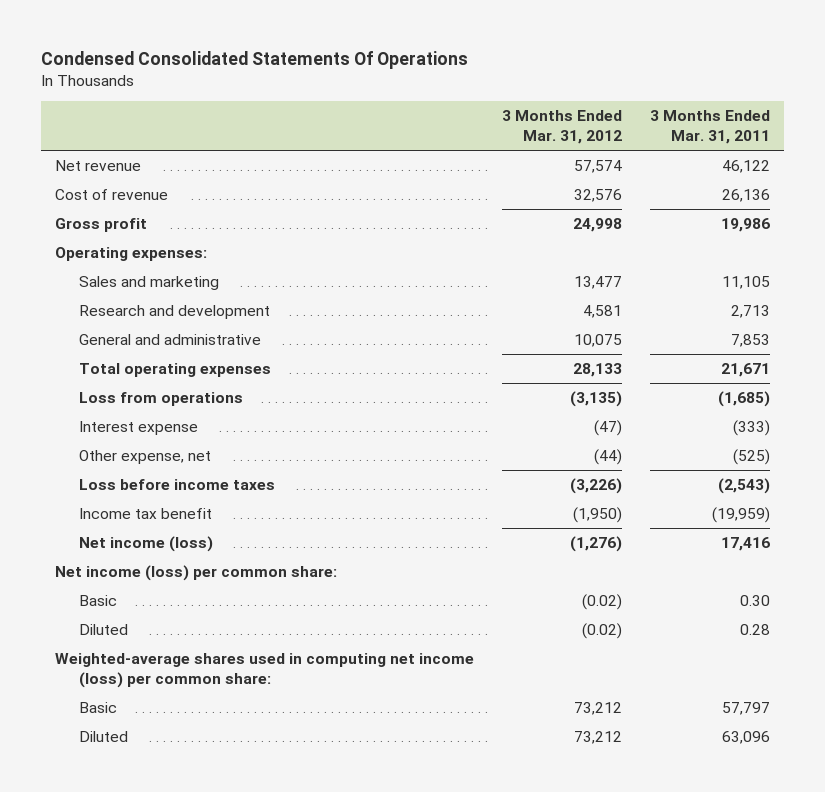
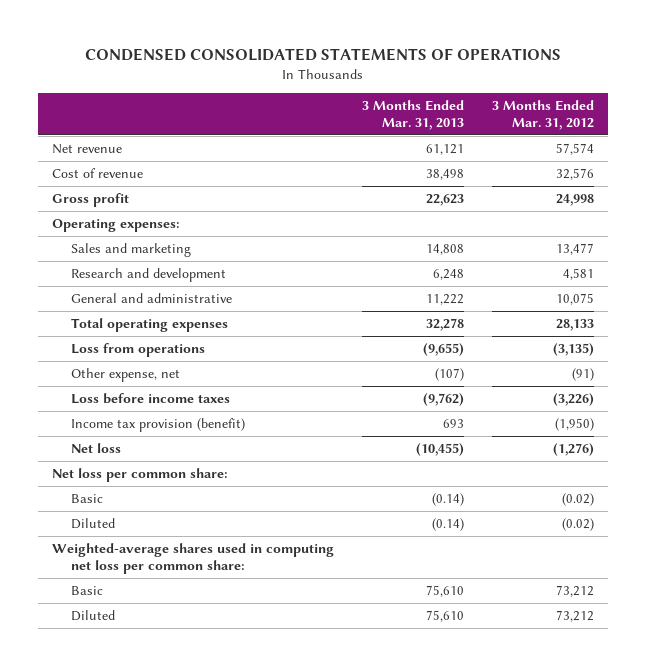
[41,50,469,69] Condensed Consolidated Statements Of Operations -> [84,47,561,61] CONDENSED CONSOLIDATED STATEMENTS OF OPERATIONS
[649,110,770,144] 3 Months Ended Mar. 31, 2011 -> none
none -> [361,99,464,130] 3 Months Ended Mar. 31, 2013
[78,421,198,436] Interest expense -> none
[594,449,623,466] (44) -> [571,368,594,382] (91)
[78,508,212,520] Income tax benefit -> [71,418,246,433] Income tax provision (benefit)
[78,536,213,553] Net income (loss) -> [71,443,122,454] Net loss
[55,565,338,582] Net income (loss) per common share: -> [52,468,229,483] Net loss per common share:
[55,653,475,688] Weighted-average shares used in computing net income (loss) per common share: -> [52,543,335,574] Weighted-average shares used in computing net loss per common share:

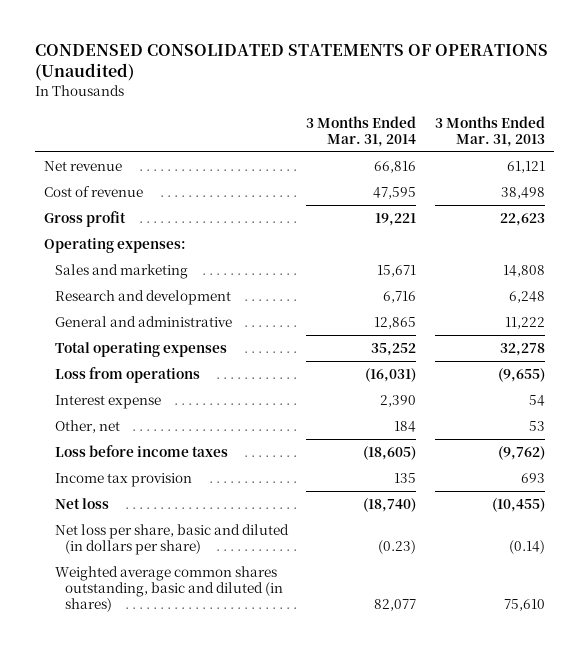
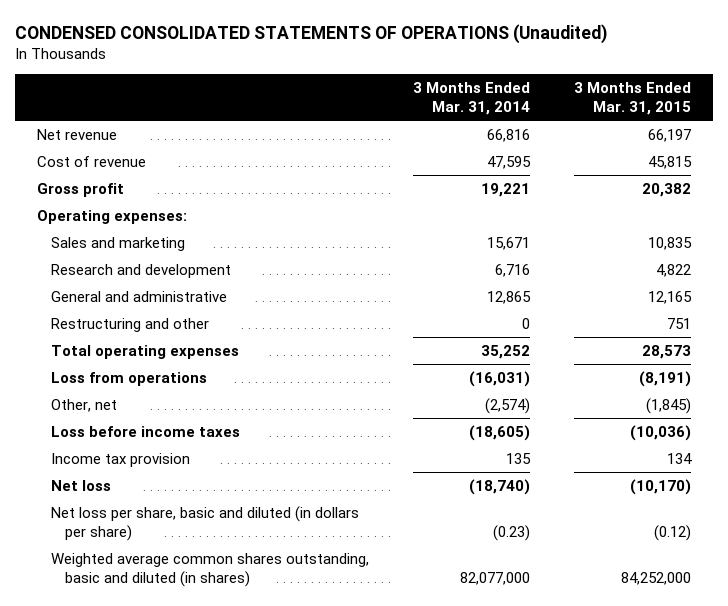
[434,115,545,147] 3 Months Ended Mar. 31, 2013 -> none
none -> [573,81,691,116] 3 Months Ended Mar. 31, 2015
none -> [51,317,210,332] Restructuring and other
[54,394,161,409] Interest expense -> none
[394,420,417,432] 184 -> [484,397,530,414] (2,574)
[374,599,417,612] 82,077 -> [459,572,530,586] 82,077,000

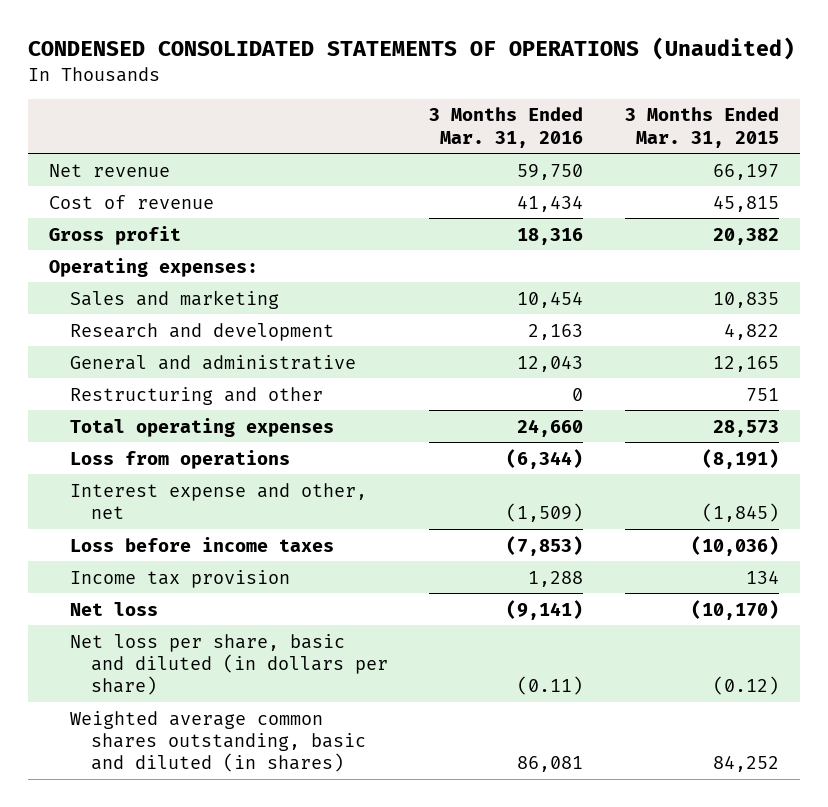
[412,81,530,116] 3 Months Ended Mar. 31, 2014 -> none
none -> [429,107,584,148] 3 Months Ended Mar. 31, 2016
[51,398,118,412] Other, net -> [69,482,367,519] Interest expense and other, net
[620,572,691,586] 84,252,000 -> [712,756,779,773] 84,252

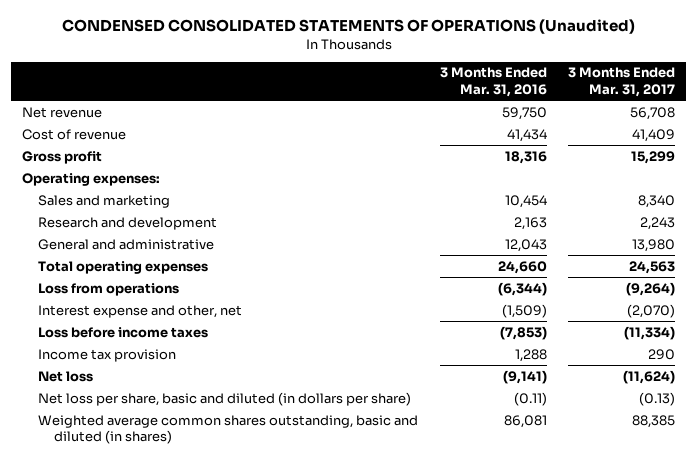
[624,107,779,148] 3 Months Ended Mar. 31, 2015 -> none
none -> [568,67,676,98] 3 Months Ended Mar. 31, 2017
[69,386,323,405] Restructuring and other -> none

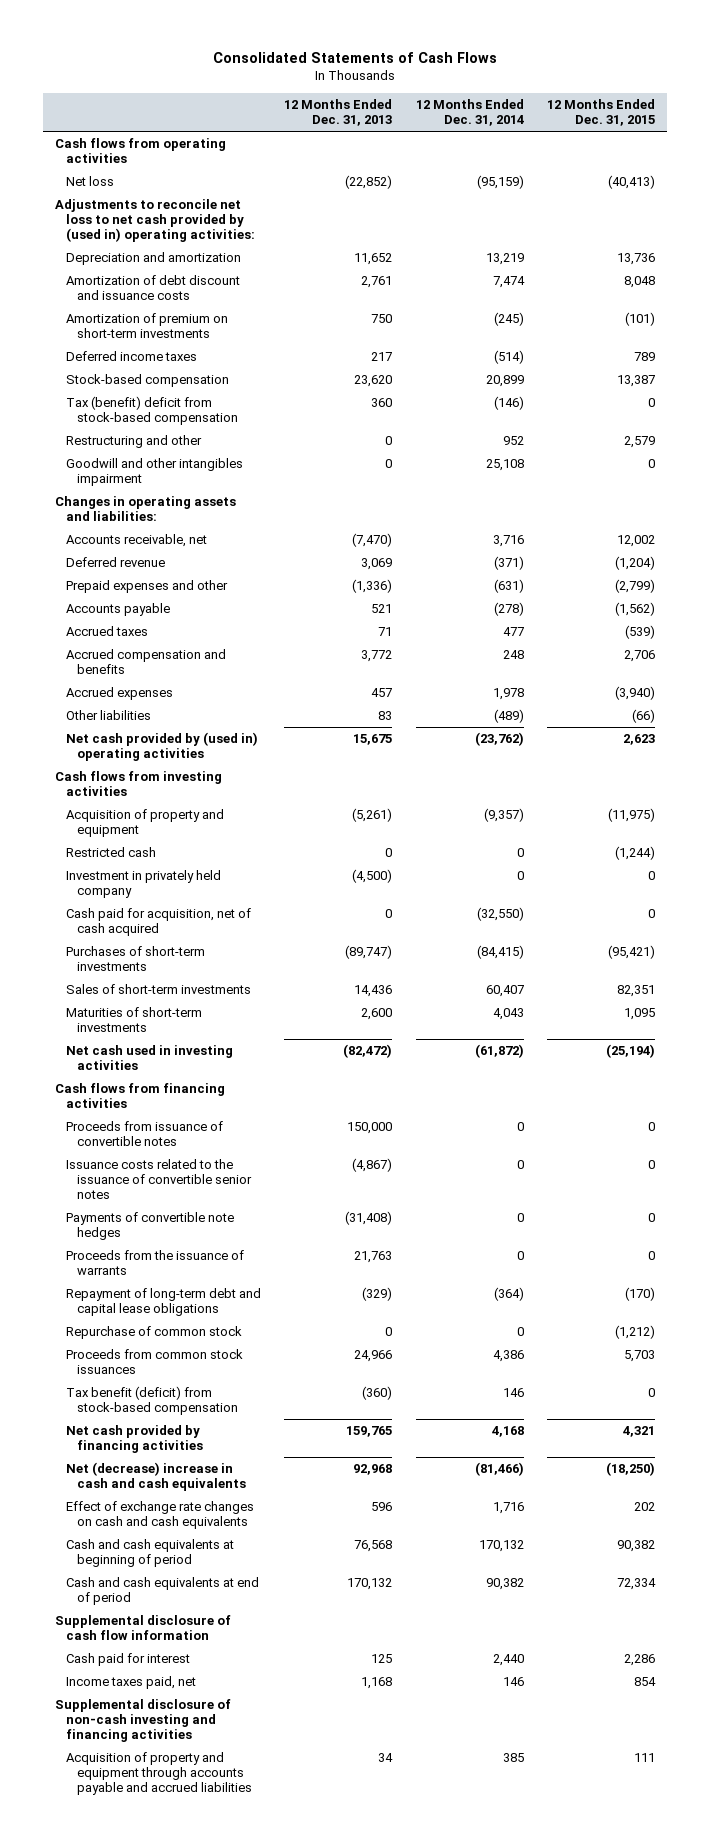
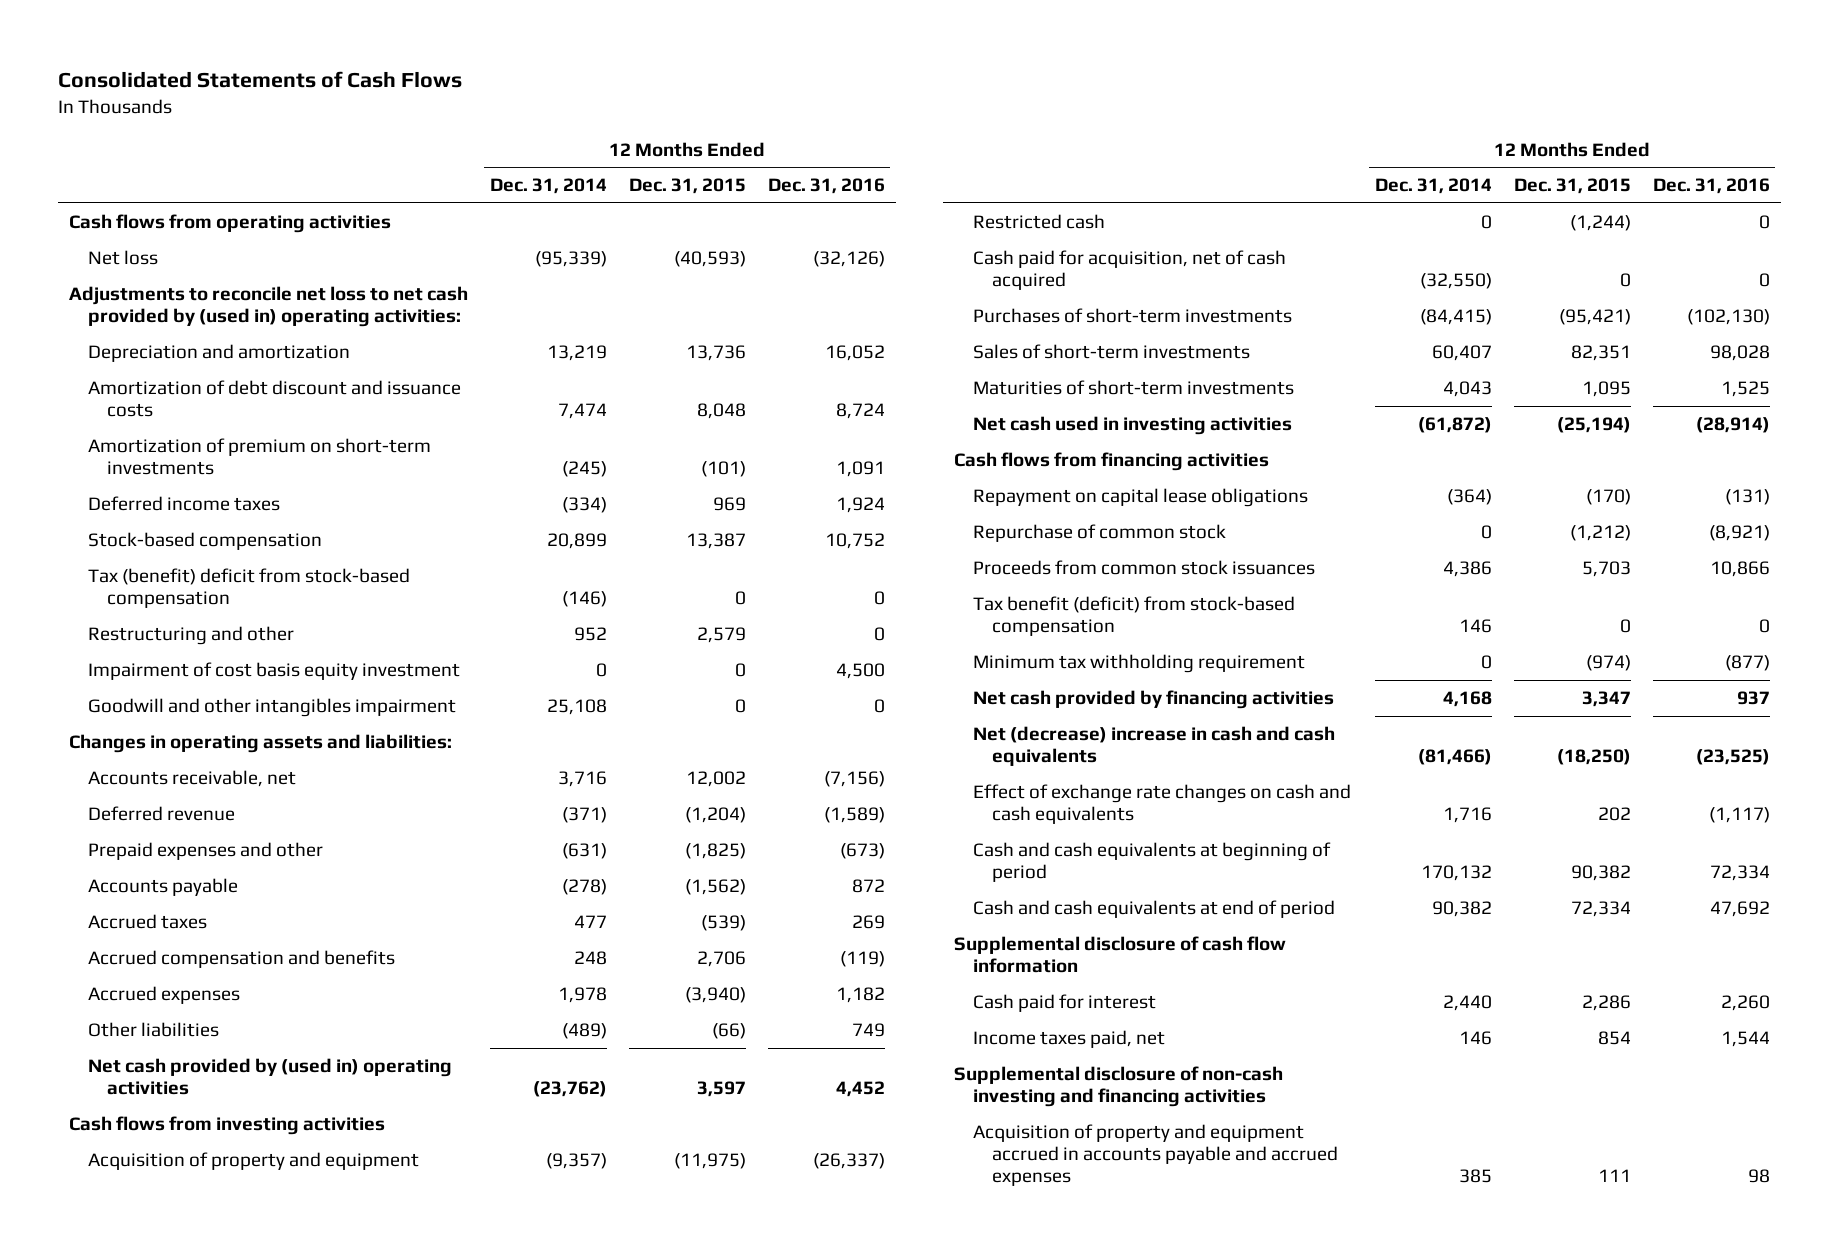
[284,99,393,127] 12 Months Ended Dec. 31, 2013 -> none
none -> [767,178,885,195] Dec. 31, 2016
[476,175,524,190] (95,159) -> [534,250,607,267] (95,339)
[608,175,656,190] (40,413) -> [673,250,746,267] (40,593)
[493,350,524,365] (514) -> [561,496,607,513] (334)
[634,352,656,362] 789 -> [712,496,746,511] 969
none -> [87,661,460,680] Impairment of cost basis equity investment
[615,579,656,594] (2,799) -> [684,842,746,859] (1,825)
[623,734,656,746] 2,623 -> [696,1081,746,1098] 3,597
[65,870,221,899] Investment in privately held company -> none
[65,1121,223,1147] Proceeds from issuance of convertible notes -> none
[65,1159,252,1200] Issuance costs related to the issuance of convertible senior notes -> none
[65,1212,234,1241] Payments of convertible note hedges -> none
[65,1250,244,1276] Proceeds from the issuance of warrants -> none
[65,1288,261,1317] Repayment of long-term debt and capital lease obligations -> [972,487,1308,507] Repayment on capital lease obligations
none -> [972,653,1305,673] Minimum tax withholding requirement
[623,1426,656,1438] 4,321 -> [1581,690,1631,707] 3,347
[65,1752,252,1796] Acquisition of property and equipment through accounts payable and accrued liabilities -> [972,1123,1338,1187] Acquisition of property and equipment accrued in accounts payable and accrued expenses

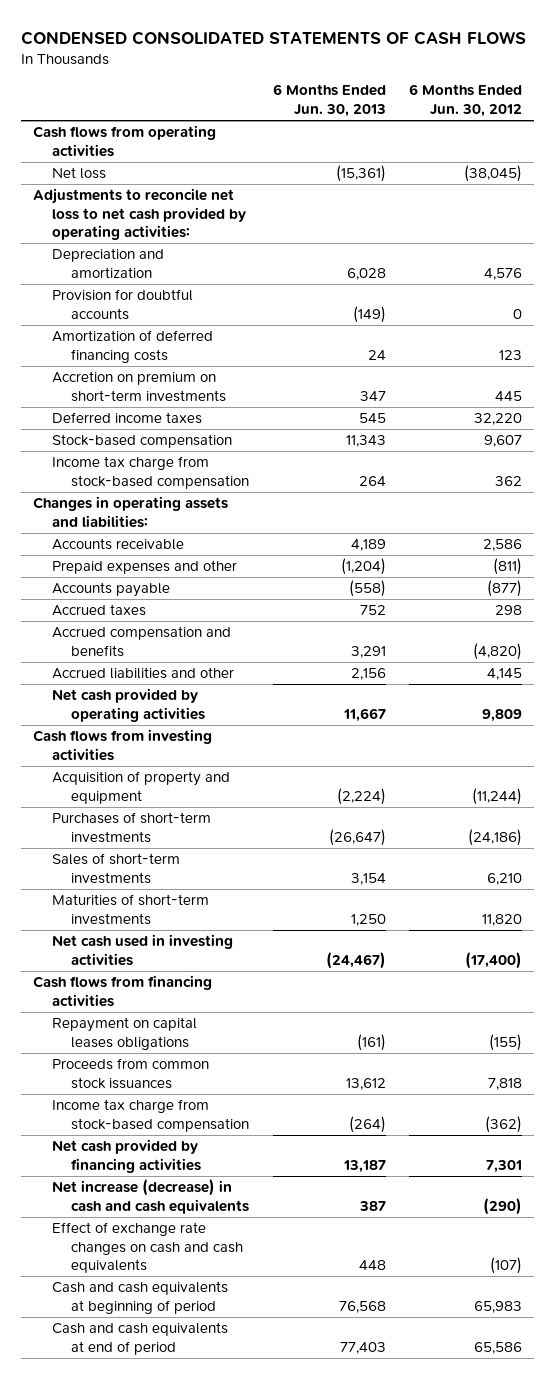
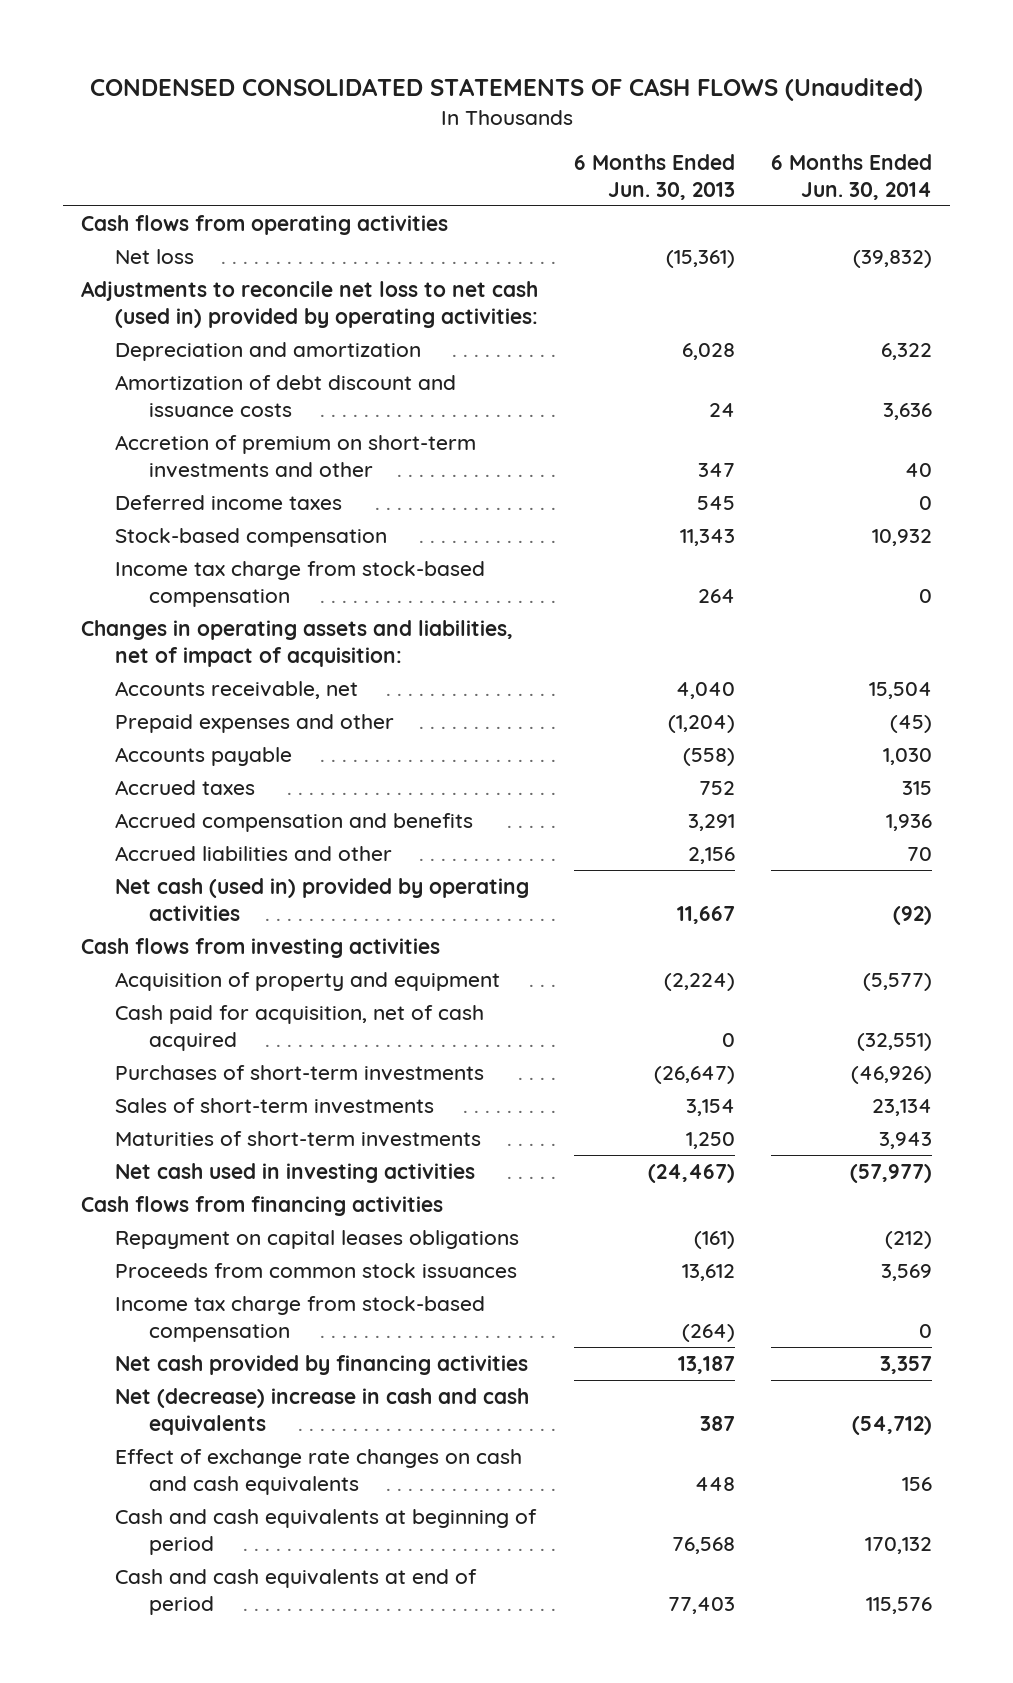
[21,31,527,46] CONDENSED CONSOLIDATED STATEMENTS OF CASH FLOWS -> [89,78,923,102] CONDENSED CONSOLIDATED STATEMENTS OF CASH FLOWS (Unaudited)
[409,84,523,117] 6 Months Ended Jun. 30, 2012 -> none
none -> [771,153,933,200] 6 Months Ended Jun. 30, 2014
[32,188,247,241] Adjustments to reconcile net loss to net cash provided by operating activities: -> [81,280,539,329] Adjustments to reconcile net loss to net cash (used in) provided by operating activities:
[52,289,194,320] Provision for doubtful accounts -> none
[52,330,214,363] Amortization of deferred financing costs -> [114,374,456,418] Amortization of debt discount and issuance costs
[52,371,227,402] Accretion on premium on short-term investments -> [114,434,476,479] Accretion of premium on short-term investments and other
[32,496,228,528] Changes in operating assets and liabilities: -> [81,619,514,668] Changes in operating assets and liabilities, net of impact of acquisition:
[52,538,185,551] Accounts receivable -> [114,680,358,699] Accounts receivable, net
[350,539,386,552] 4,189 -> [676,681,736,699] 4,040
[52,688,206,722] Net cash provided by operating activities -> [114,877,529,922] Net cash (used in) provided by operating activities
none -> [114,1004,484,1052] Cash paid for acquisition, net of cash acquired
[52,1179,250,1214] Net increase (decrease) in cash and cash equivalents -> [114,1387,529,1436] Net (decrease) increase in cash and cash equivalents

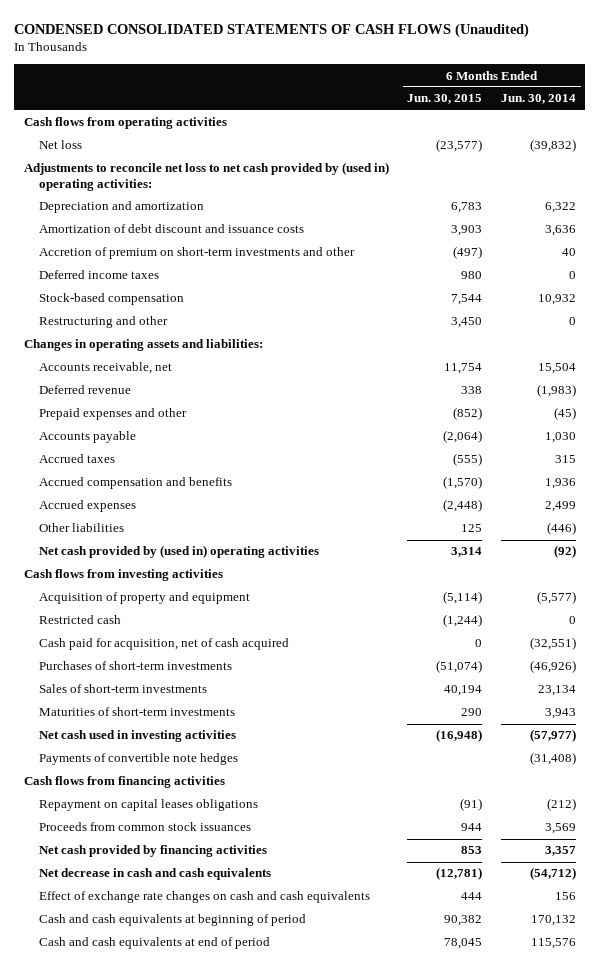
[574,153,736,200] 6 Months Ended Jun. 30, 2013 -> none
none -> [407,94,483,105] Jun. 30, 2015
[81,280,539,329] Adjustments to reconcile net loss to net cash (used in) provided by operating activities: -> [23,162,389,192] Adjustments to reconcile net loss to net cash provided by (used in) operating activities:
[114,560,485,608] Income tax charge from stock-based compensation -> none
none -> [38,316,168,329] Restructuring and other
[81,619,514,668] Changes in operating assets and liabilities, net of impact of acquisition: -> [23,339,263,352] Changes in operating assets and liabilities:
none -> [38,385,131,395] Deferred revenue
none -> [38,500,136,513] Accrued expenses
[114,845,392,861] Accrued liabilities and other -> [38,523,124,533] Other liabilities
[907,846,933,861] 70 -> [547,522,577,536] (446)
[114,877,529,922] Net cash (used in) provided by operating activities -> [38,545,319,559] Net cash provided by (used in) operating activities
none -> [38,615,121,625] Restricted cash
none -> [38,753,238,766] Payments of convertible note hedges
[114,1295,485,1343] Income tax charge from stock-based compensation -> none
[114,1387,529,1436] Net (decrease) increase in cash and cash equivalents -> [38,868,271,881] Net decrease in cash and cash equivalents

